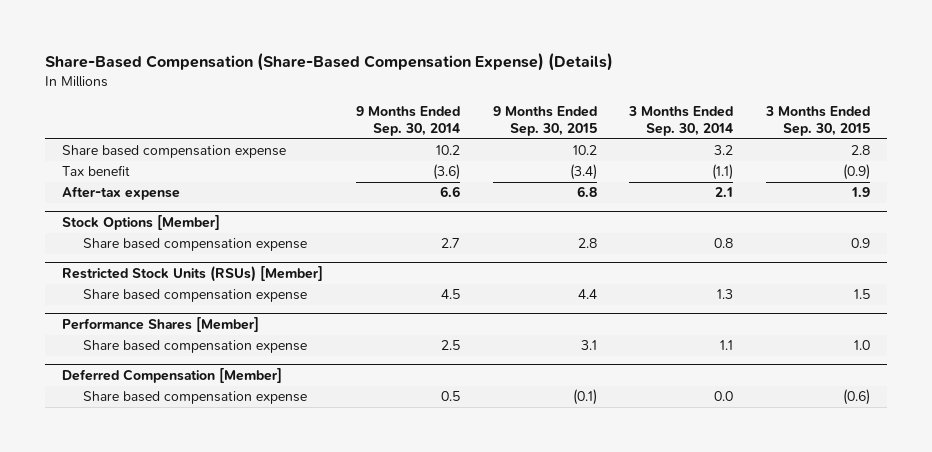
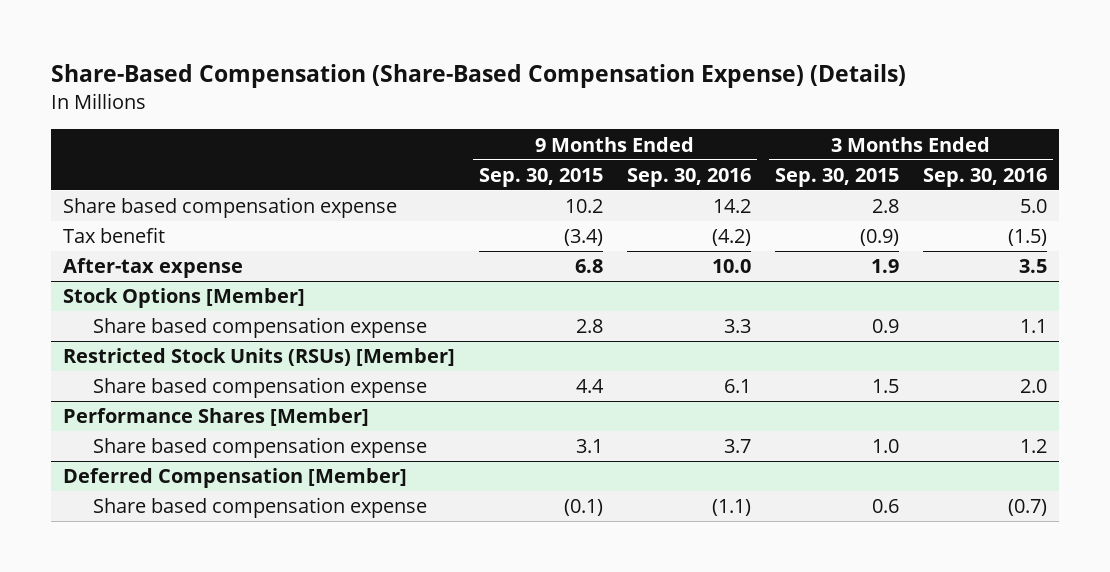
[355,105,460,137] 9 Months Ended Sep. 30, 2014 -> none
[628,105,734,137] 3 Months Ended Sep. 30, 2014 -> none
none -> [626,167,751,187] Sep. 30, 2016
none -> [923,167,1048,187] Sep. 30, 2016
[843,389,871,406] (0.6) -> [872,499,900,514] 0.6

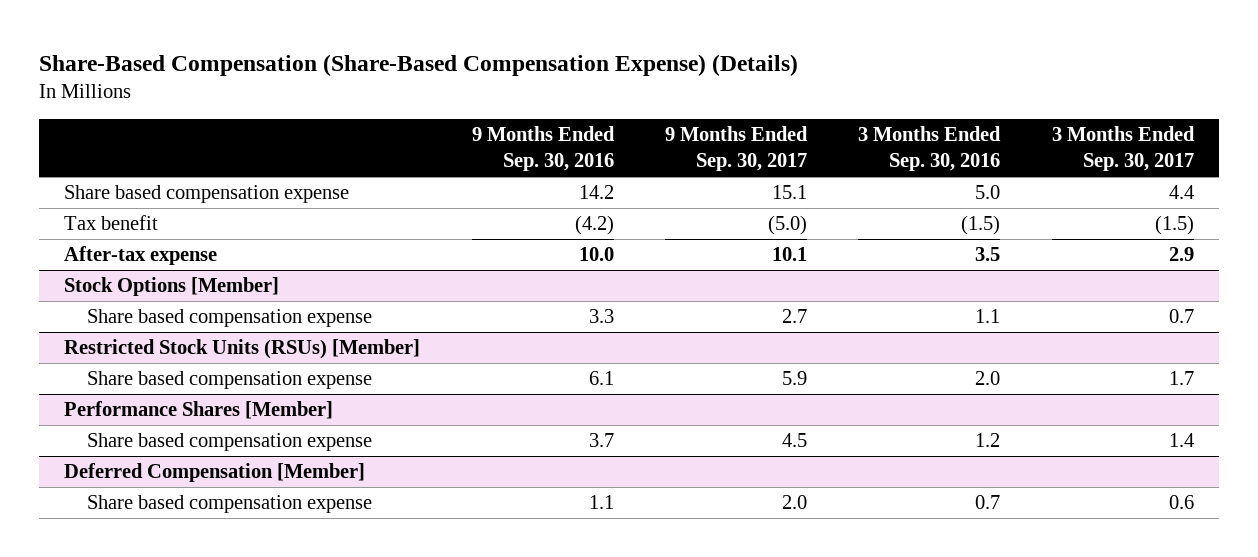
[478,167,603,187] Sep. 30, 2015 -> none
[775,167,900,187] Sep. 30, 2015 -> none
none -> [665,126,809,172] 9 Months Ended Sep. 30, 2017
none -> [1051,126,1195,172] 3 Months Ended Sep. 30, 2017
[711,499,751,517] (1.1) -> [588,495,614,510] 1.1
[1008,499,1048,517] (0.7) -> [975,495,1001,510] 0.7

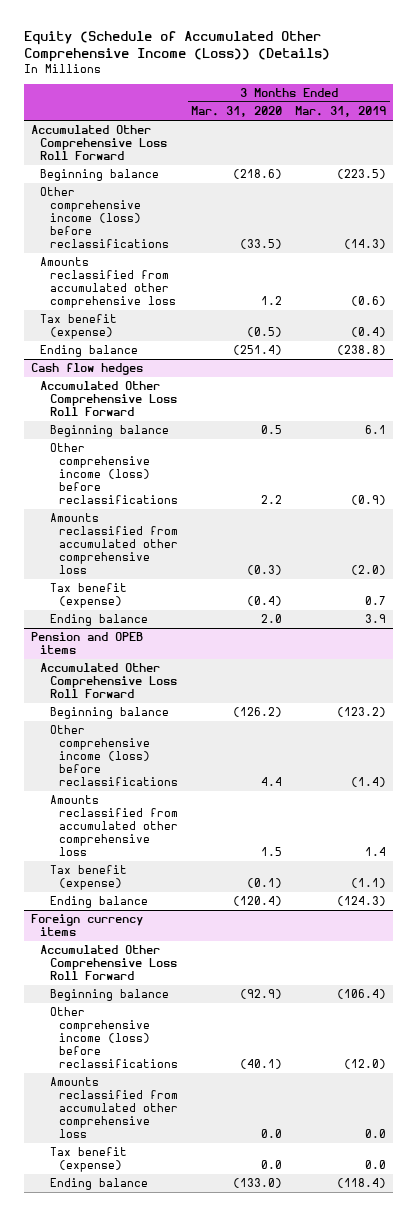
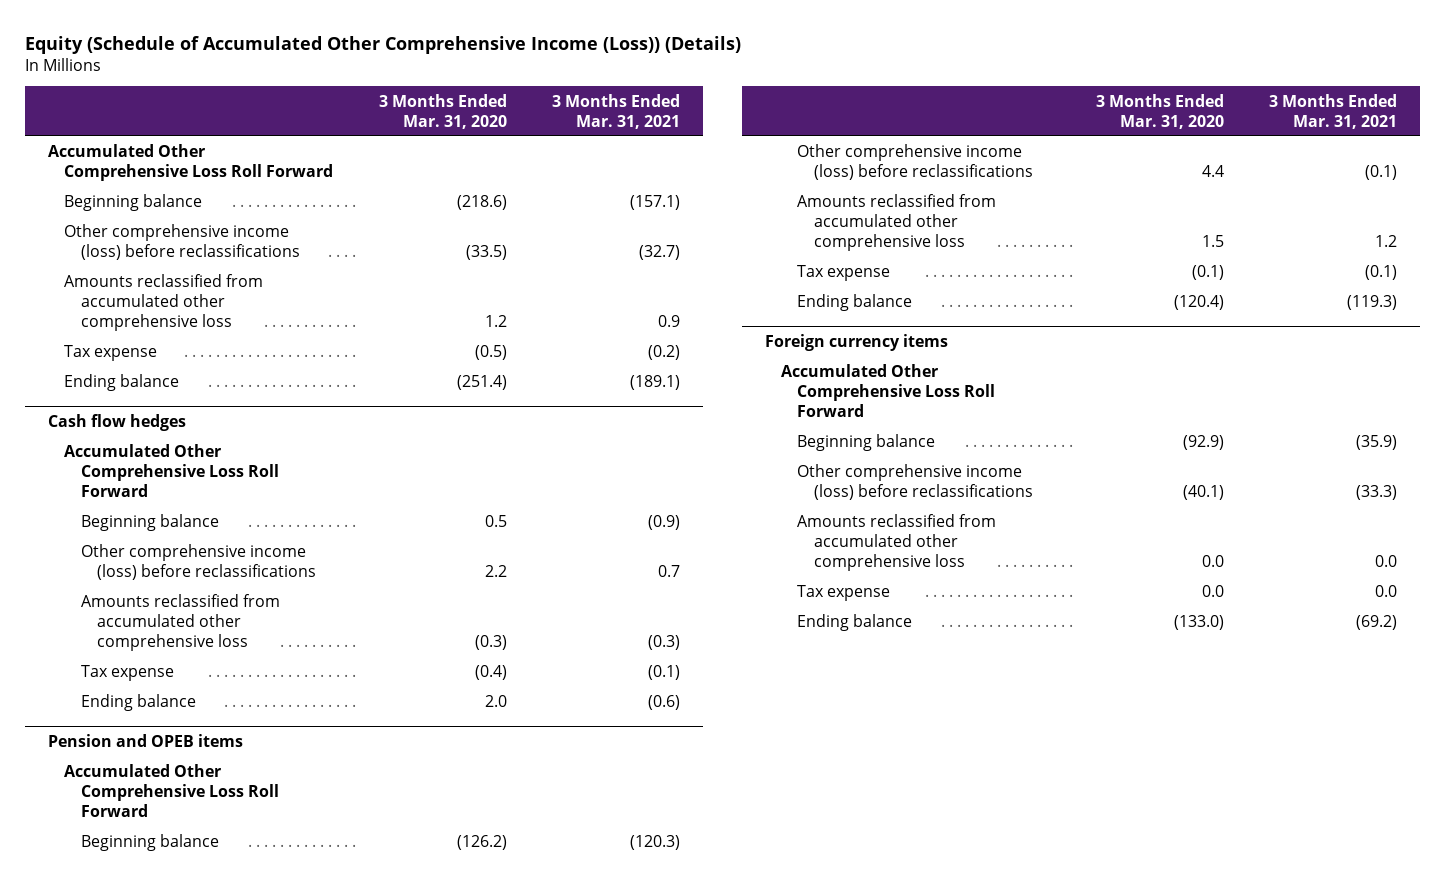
[295,106,387,118] Mar. 31, 2019 -> none
none -> [552,93,681,129] 3 Months Ended Mar. 31, 2021
[40,314,118,340] Tax benefit (expense) -> [64,345,158,362] Tax expense
[49,583,127,609] Tax benefit (expense) -> [80,665,174,682] Tax expense
[49,865,127,891] Tax benefit (expense) -> [797,265,891,282] Tax expense
[49,1147,127,1173] Tax benefit (expense) -> [797,585,891,602] Tax expense

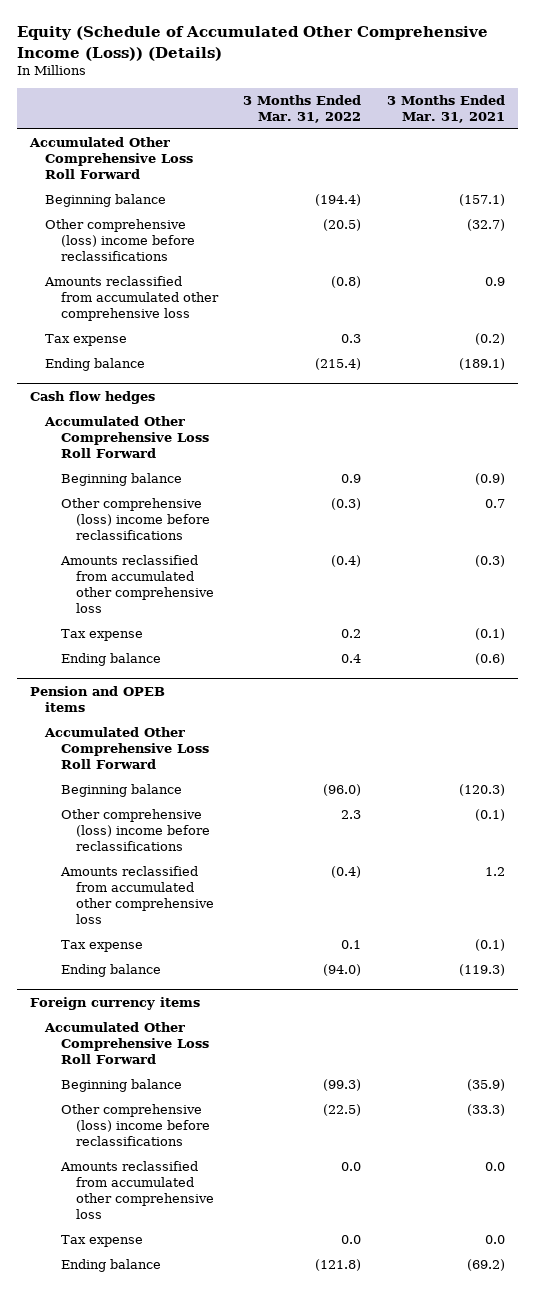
[378,93,507,129] 3 Months Ended Mar. 31, 2020 -> none
none -> [243,95,362,124] 3 Months Ended Mar. 31, 2022
[64,224,300,261] Other comprehensive income (loss) before reclassifications -> [45,219,195,262] Other comprehensive (loss) income before reclassifications
[80,544,316,581] Other comprehensive income (loss) before reclassifications -> [60,498,210,541] Other comprehensive (loss) income before reclassifications
[797,144,1033,181] Other comprehensive income (loss) before reclassifications -> [60,809,210,852] Other comprehensive (loss) income before reclassifications
[797,464,1033,501] Other comprehensive income (loss) before reclassifications -> [60,1104,210,1147] Other comprehensive (loss) income before reclassifications

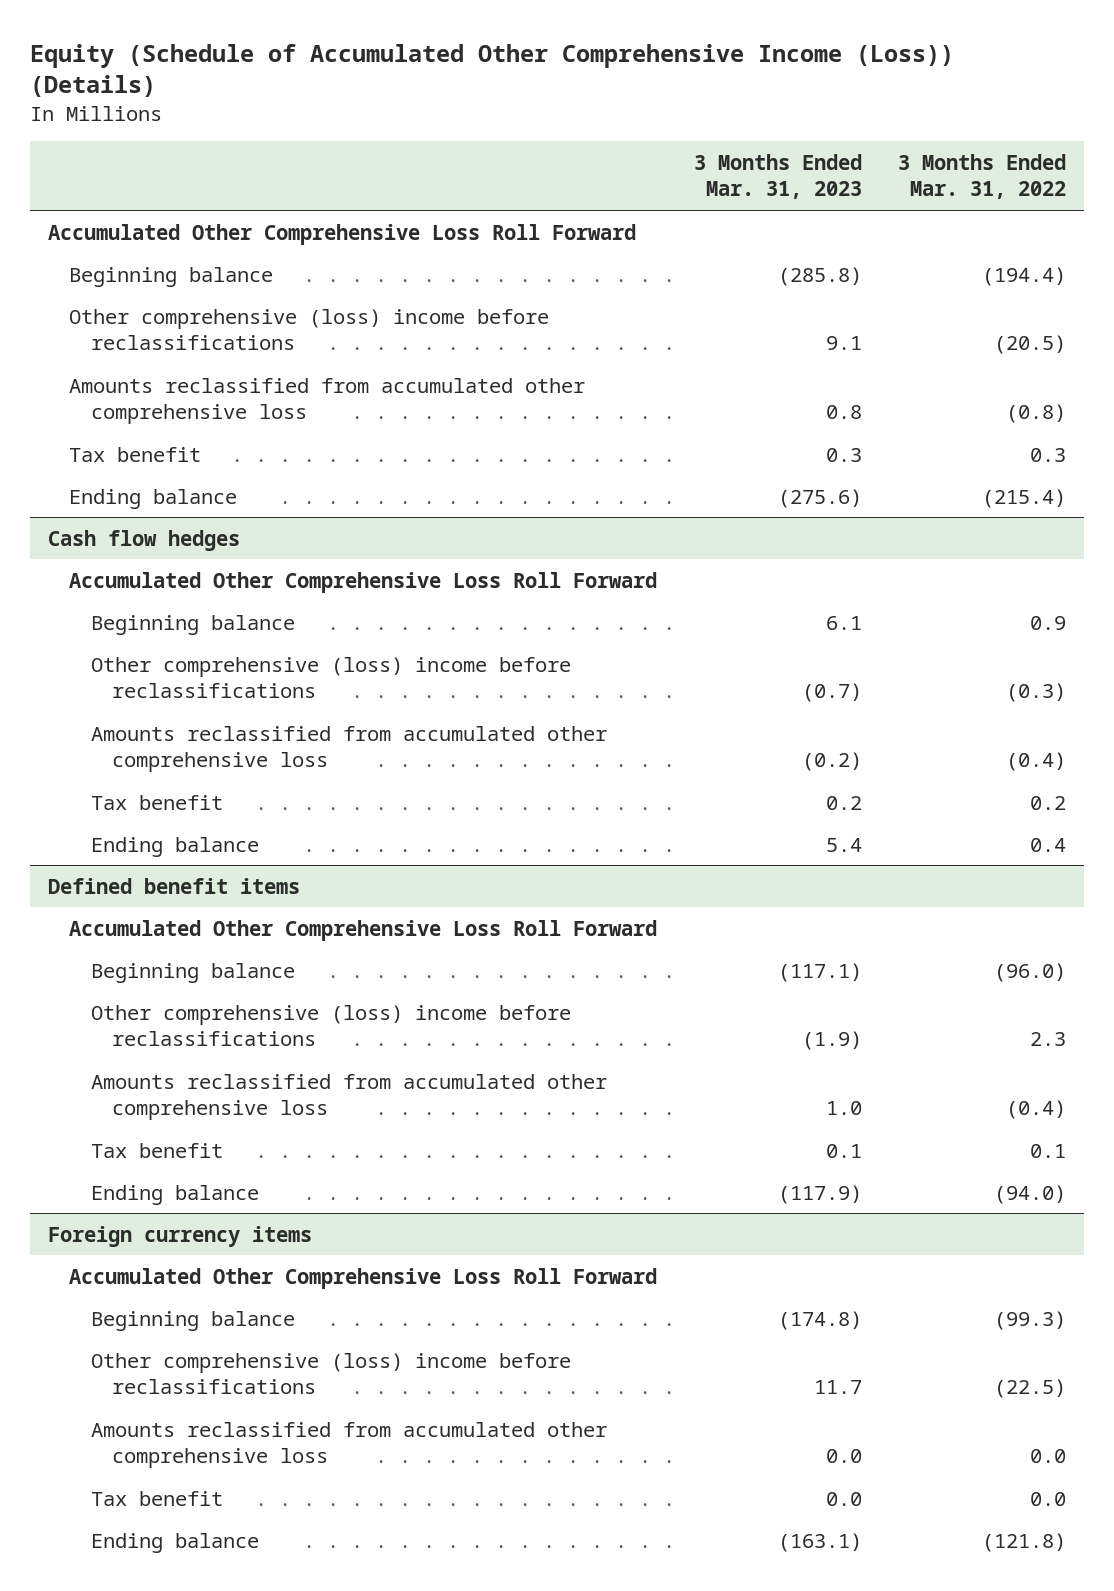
[386,95,505,124] 3 Months Ended Mar. 31, 2021 -> none
none -> [693,154,862,200] 3 Months Ended Mar. 31, 2023
[45,334,128,347] Tax expense -> [69,446,202,462] Tax benefit
[60,629,143,642] Tax expense -> [90,794,223,810] Tax benefit
[30,686,166,713] Pension and OPEB items -> [48,877,301,894] Defined benefit items
[60,940,143,953] Tax expense -> [90,1142,223,1158] Tax benefit
[60,1235,143,1248] Tax expense -> [90,1490,223,1506] Tax benefit

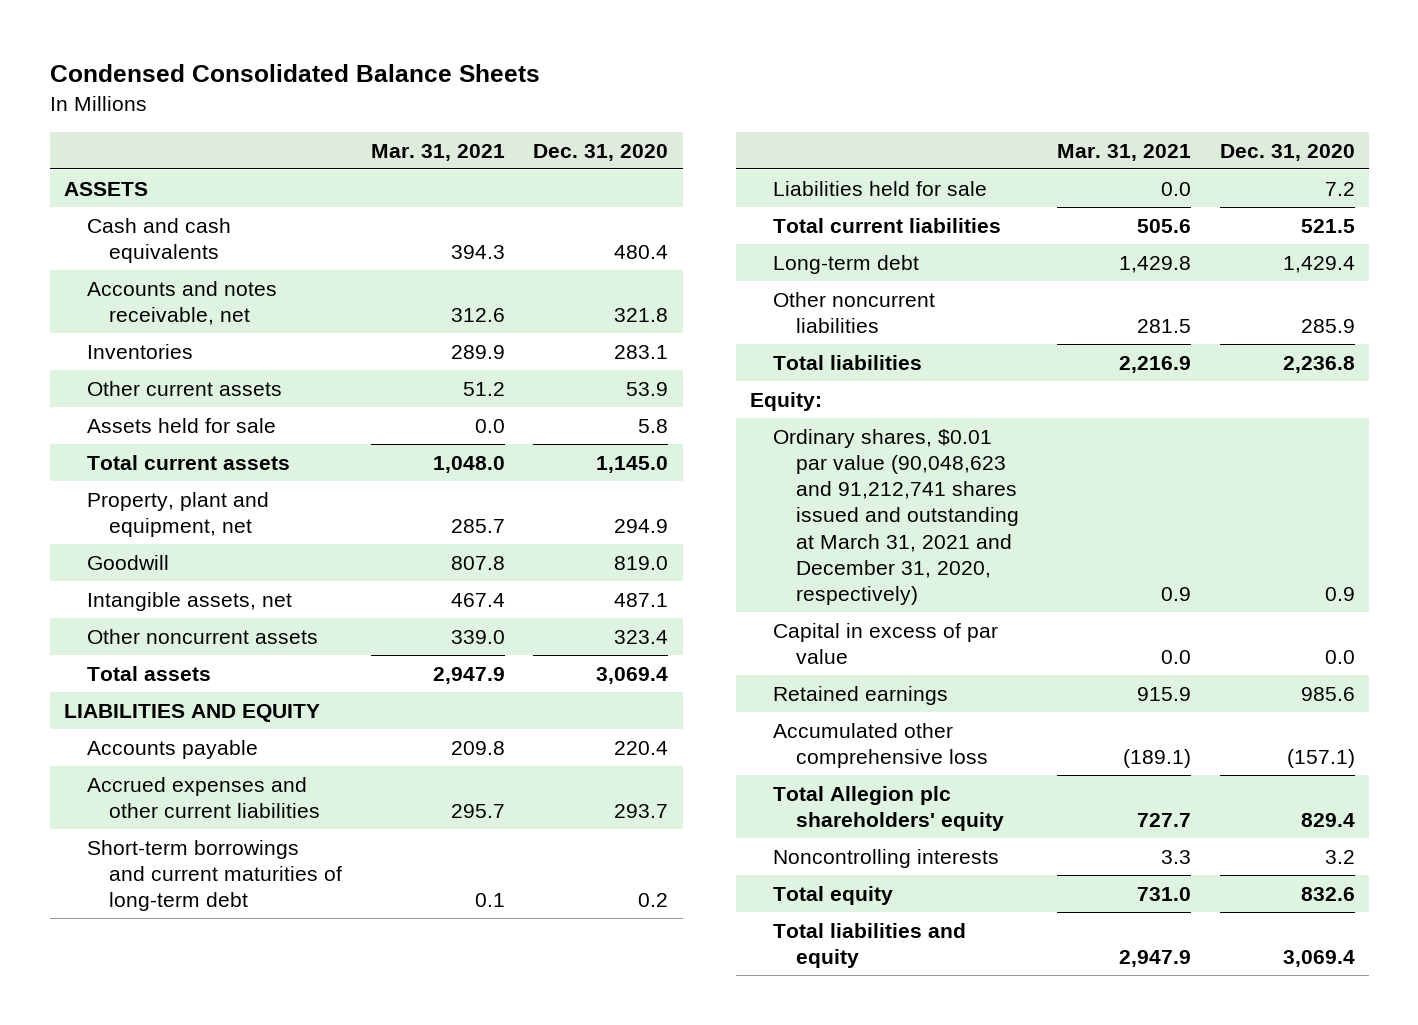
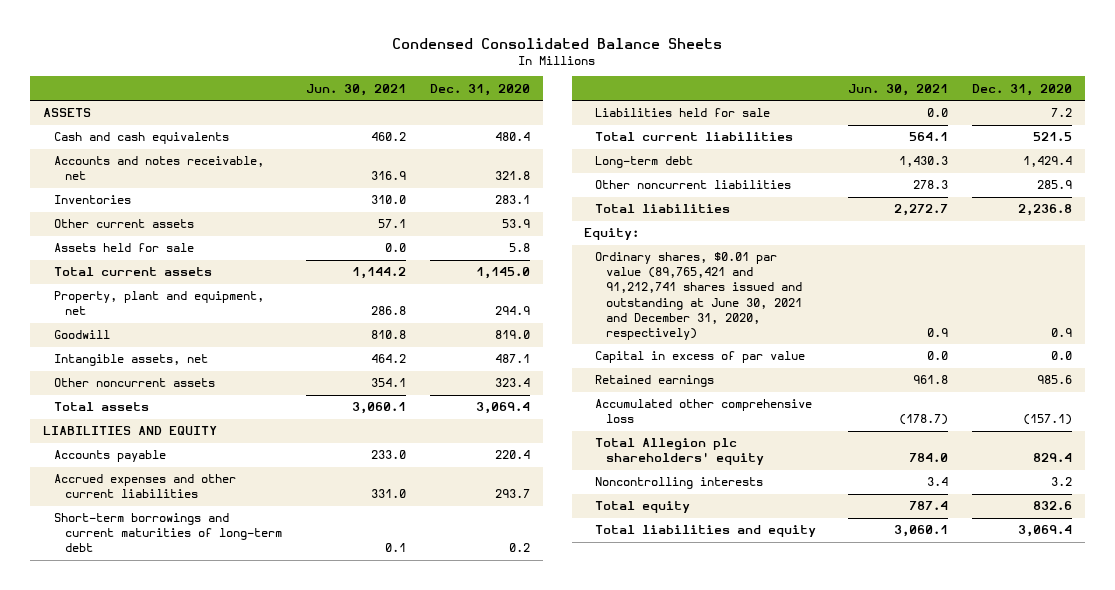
[370,143,505,161] Mar. 31, 2021 -> none
none -> [305,83,406,96] Jun. 30, 2021
[772,428,1019,605] Ordinary shares, $0.01 par value (90,048,623 and 91,212,741 shares issued and outstanding at March 31, 2021 and December 31, 2020, respectively) -> [595,252,803,340] Ordinary shares, $0.01 par value (89,765,421 and 91,212,741 shares issued and outstanding at June 30, 2021 and December 31, 2020, respectively)

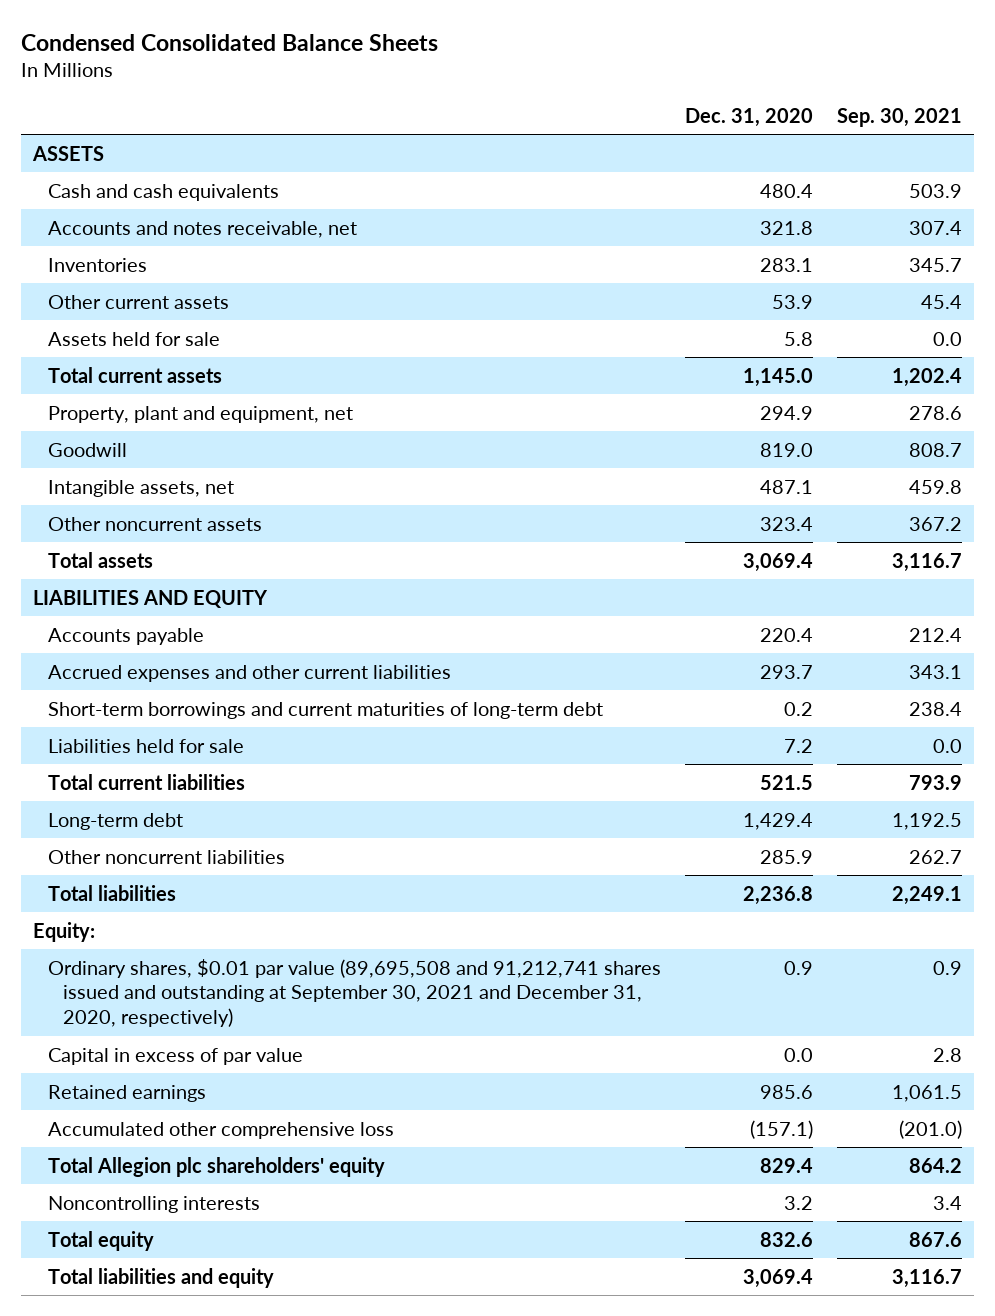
[305,83,406,96] Jun. 30, 2021 -> none
none -> [836,107,962,127] Sep. 30, 2021
[595,252,803,340] Ordinary shares, $0.01 par value (89,765,421 and 91,212,741 shares issued and outstanding at June 30, 2021 and December 31, 2020, respectively) -> [47,958,661,1028] Ordinary shares, $0.01 par value (89,695,508 and 91,212,741 shares issued and outstanding at September 30, 2021 and December 31, 2020, respectively)

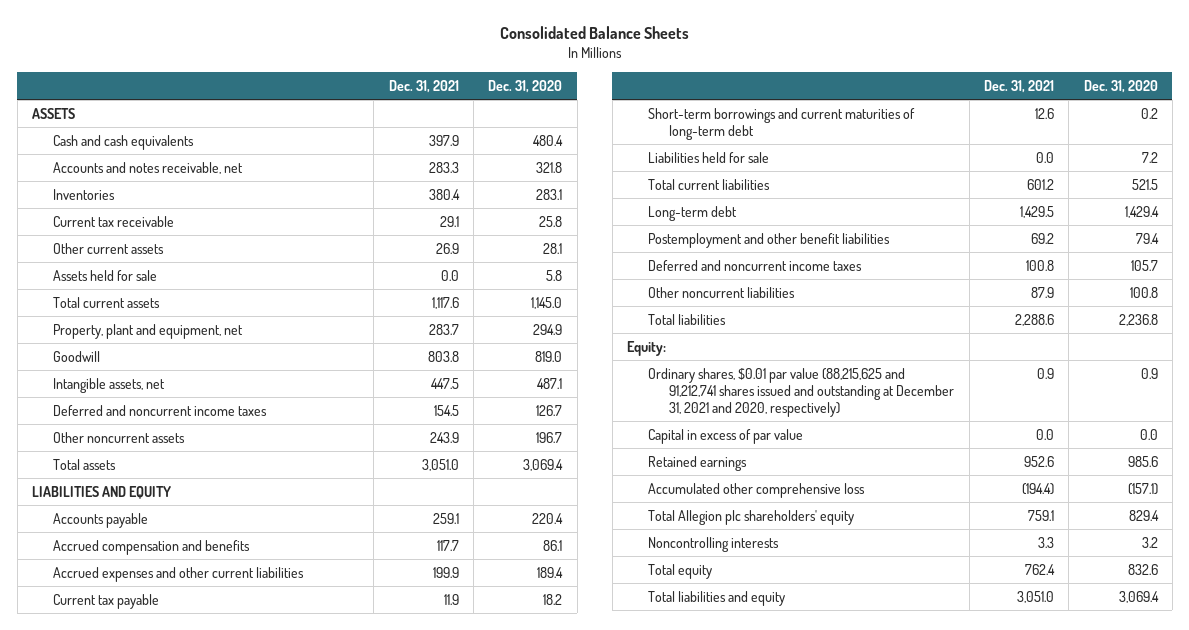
[20,33,438,51] Condensed Consolidated Balance Sheets -> [499,26,689,40] Consolidated Balance Sheets
[836,107,962,127] Sep. 30, 2021 -> none
none -> [388,79,459,93] Dec. 31, 2021
none -> [52,215,174,227] Current tax receivable
[771,294,813,309] 53.9 -> [543,242,563,254] 28.1
none -> [52,404,267,416] Deferred and noncurrent income taxes
[759,516,813,531] 323.4 -> [536,431,563,443] 196.7
none -> [52,539,250,555] Accrued compensation and benefits
[759,664,813,679] 293.7 -> [537,566,564,578] 189.4
none -> [52,593,159,609] Current tax payable
none -> [648,232,891,248] Postemployment and other benefit liabilities
none -> [648,259,863,271] Deferred and noncurrent income taxes
[759,849,813,864] 285.9 -> [1129,286,1158,298] 100.8
[47,958,661,1028] Ordinary shares, $0.01 par value (89,695,508 and 91,212,741 shares issued and outstanding at September 30, 2021 and December 31, 2020, respectively) -> [648,367,955,417] Ordinary shares, $0.01 par value (88,215,625 and 91,212,741 shares issued and outstanding at December 31, 2021 and 2020, respectively)

